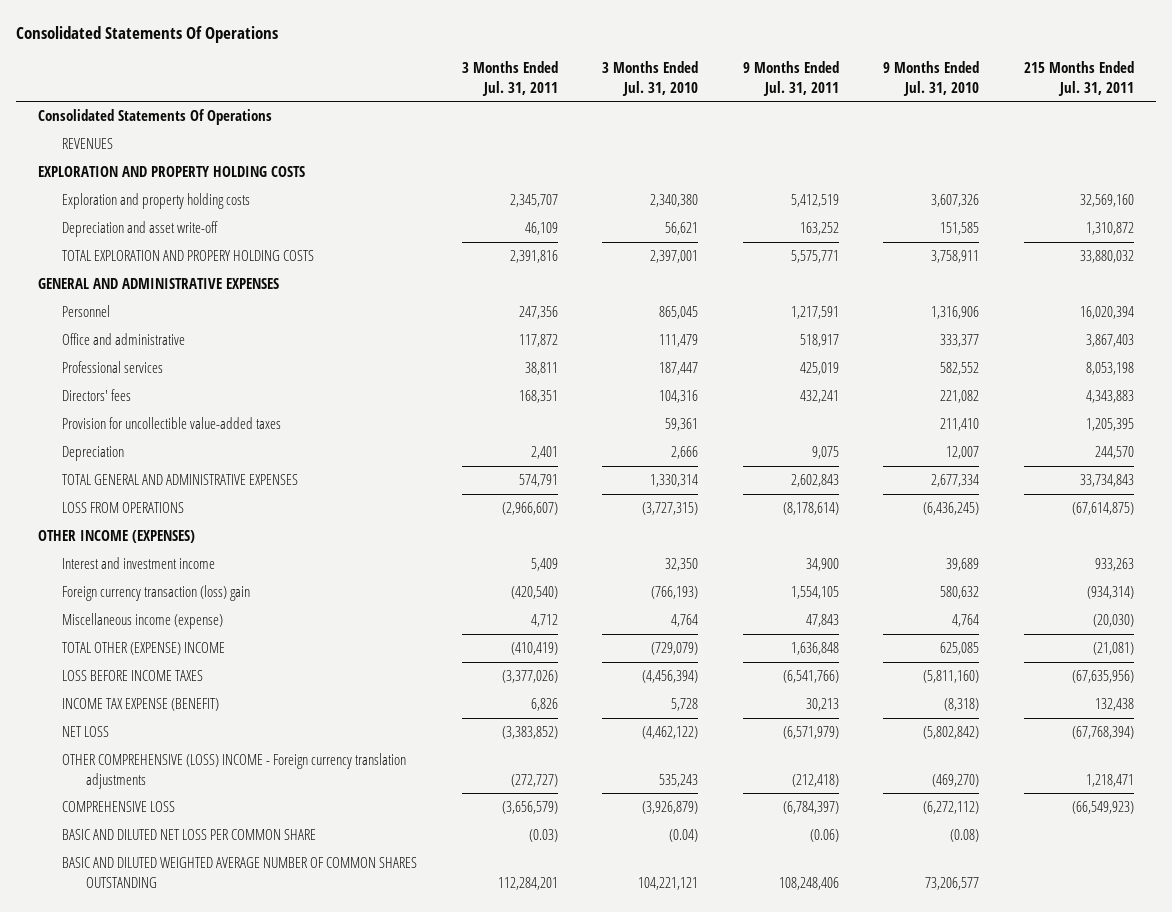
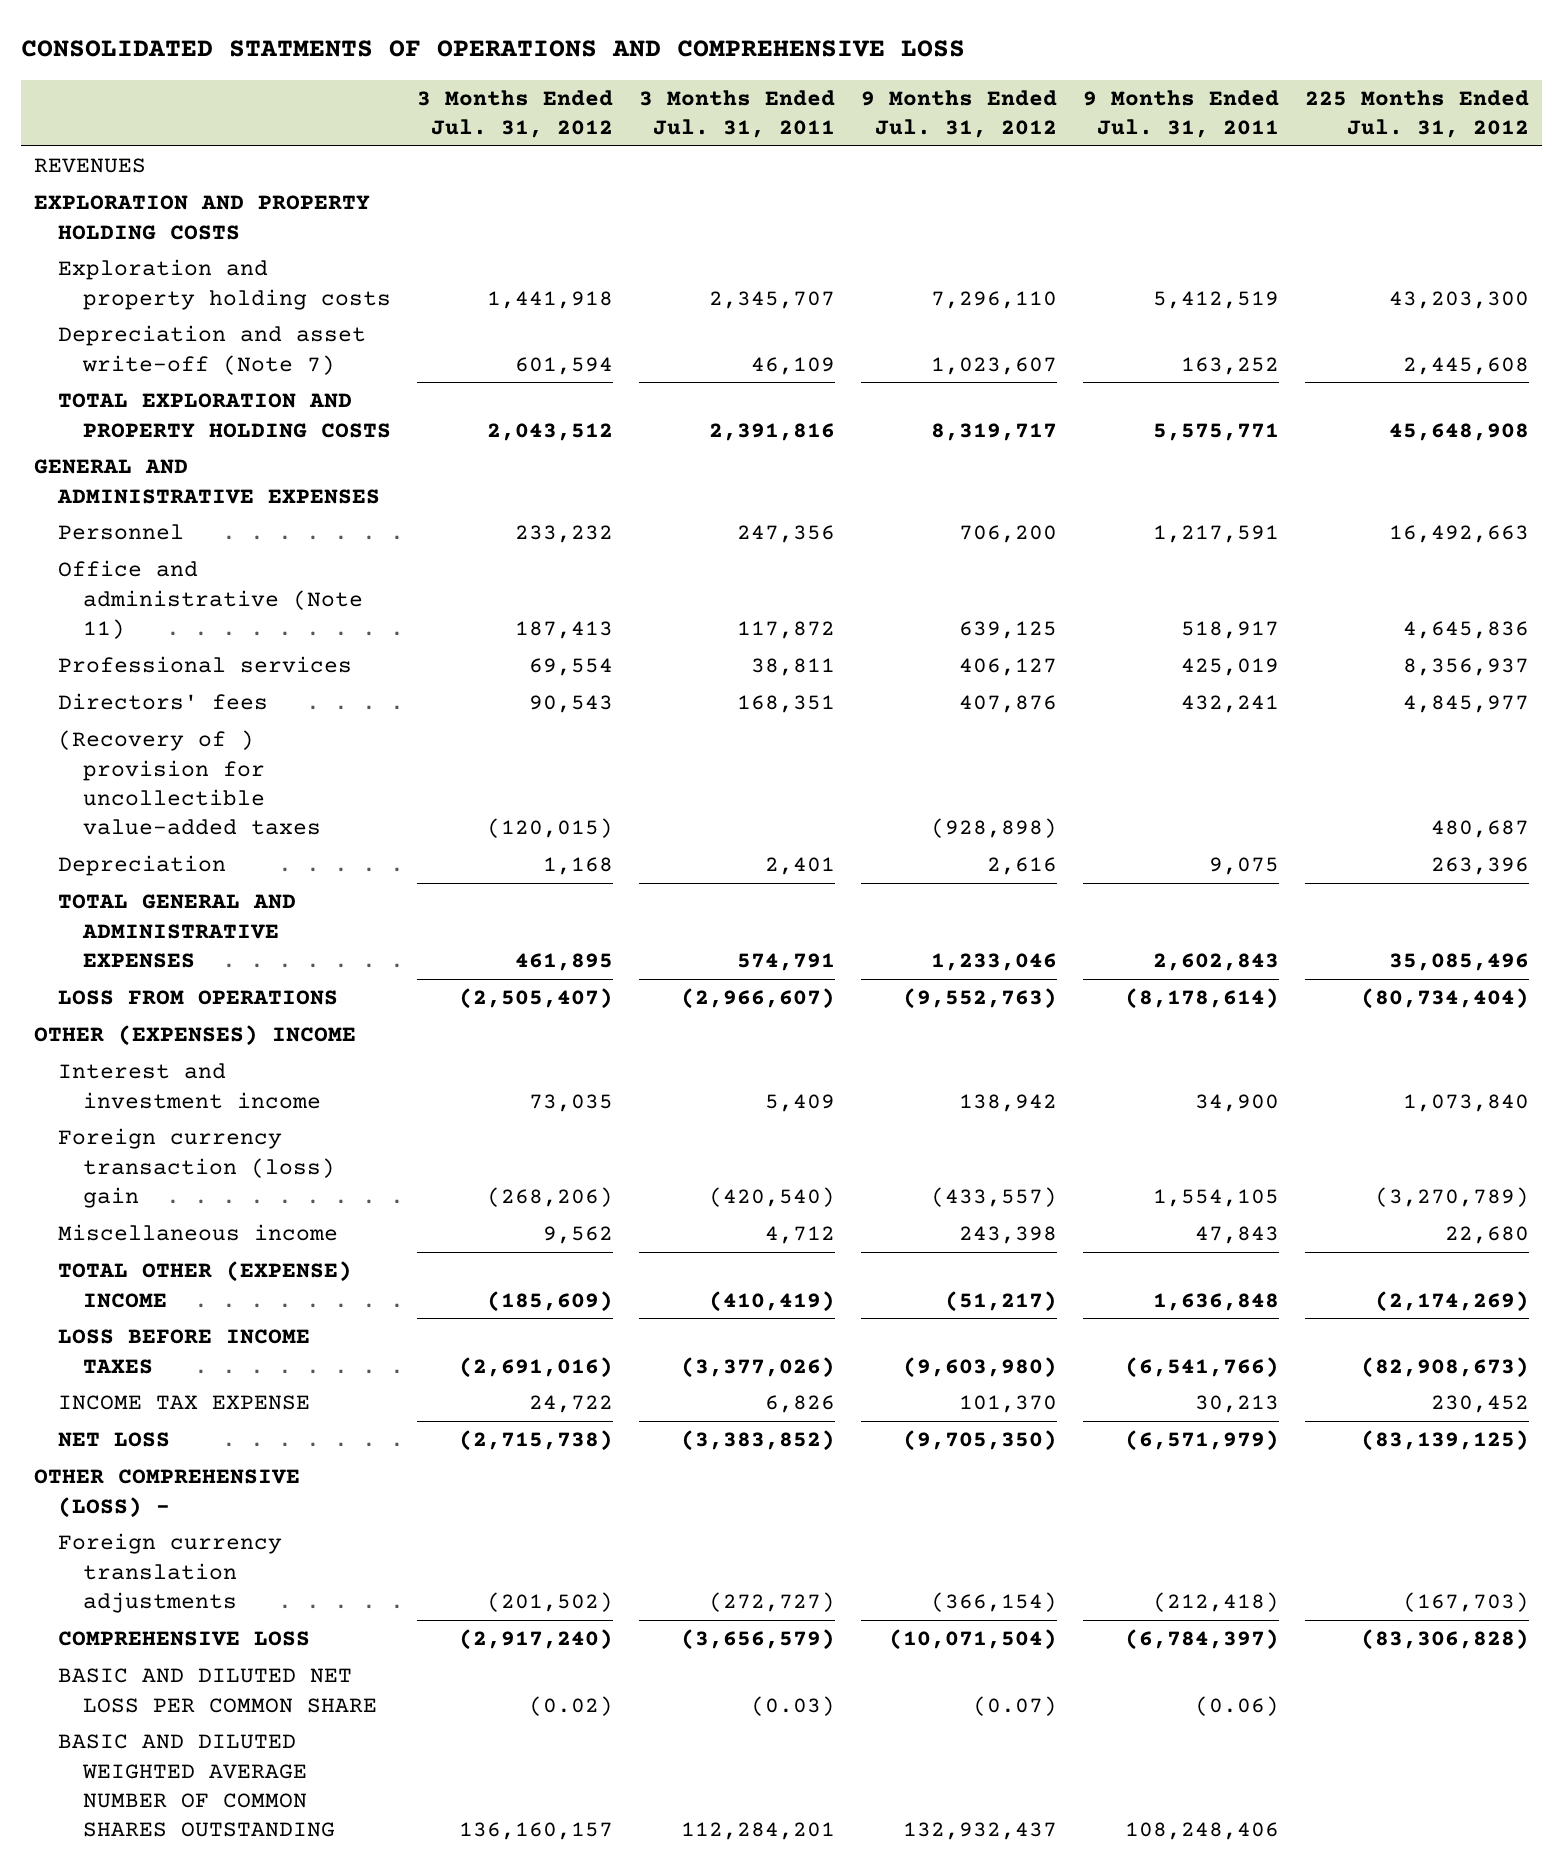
[15,26,278,44] Consolidated Statements Of Operations -> [20,40,965,58] CONSOLIDATED STATMENTS OF OPERATIONS AND COMPREHENSIVE LOSS
[602,61,699,96] 3 Months Ended Jul. 31, 2010 -> none
[883,61,980,96] 9 Months Ended Jul. 31, 2010 -> none
[1024,61,1135,96] 215 Months Ended Jul. 31, 2011 -> none
none -> [417,89,614,139] 3 Months Ended Jul. 31, 2012
none -> [860,89,1057,139] 9 Months Ended Jul. 31, 2012
none -> [1304,89,1529,139] 225 Months Ended Jul. 31, 2012
[38,109,273,126] Consolidated Statements Of Operations -> none
[61,221,218,238] Depreciation and asset write-off -> [58,325,367,375] Depreciation and asset write-off (Note 7)
[61,250,314,262] TOTAL EXPLORATION AND PROPERY HOLDING COSTS -> [58,393,392,438] TOTAL EXPLORATION AND PROPERTY HOLDING COSTS
[61,333,185,346] Office and administrative -> [58,560,364,639] Office and administrative (Note 11)
[61,417,281,430] Provision for uncollectible value-added taxes -> [58,730,322,836] (Recovery of ) provision for uncollectible value-added taxes
[38,530,196,544] OTHER INCOME (EXPENSES) -> [33,1025,356,1047] OTHER (EXPENSES) INCOME
[61,613,223,630] Miscellaneous income (expense) -> [58,1224,339,1242] Miscellaneous income
[61,698,219,712] INCOME TAX EXPENSE (BENEFIT) -> [58,1395,311,1411] INCOME TAX EXPENSE
none -> [33,1469,300,1518] OTHER COMPREHENSIVE (LOSS) -
[61,753,406,789] OTHER COMPREHENSIVE (LOSS) INCOME - Foreign currency translation adjustments -> [58,1533,283,1613] Foreign currency translation adjustments

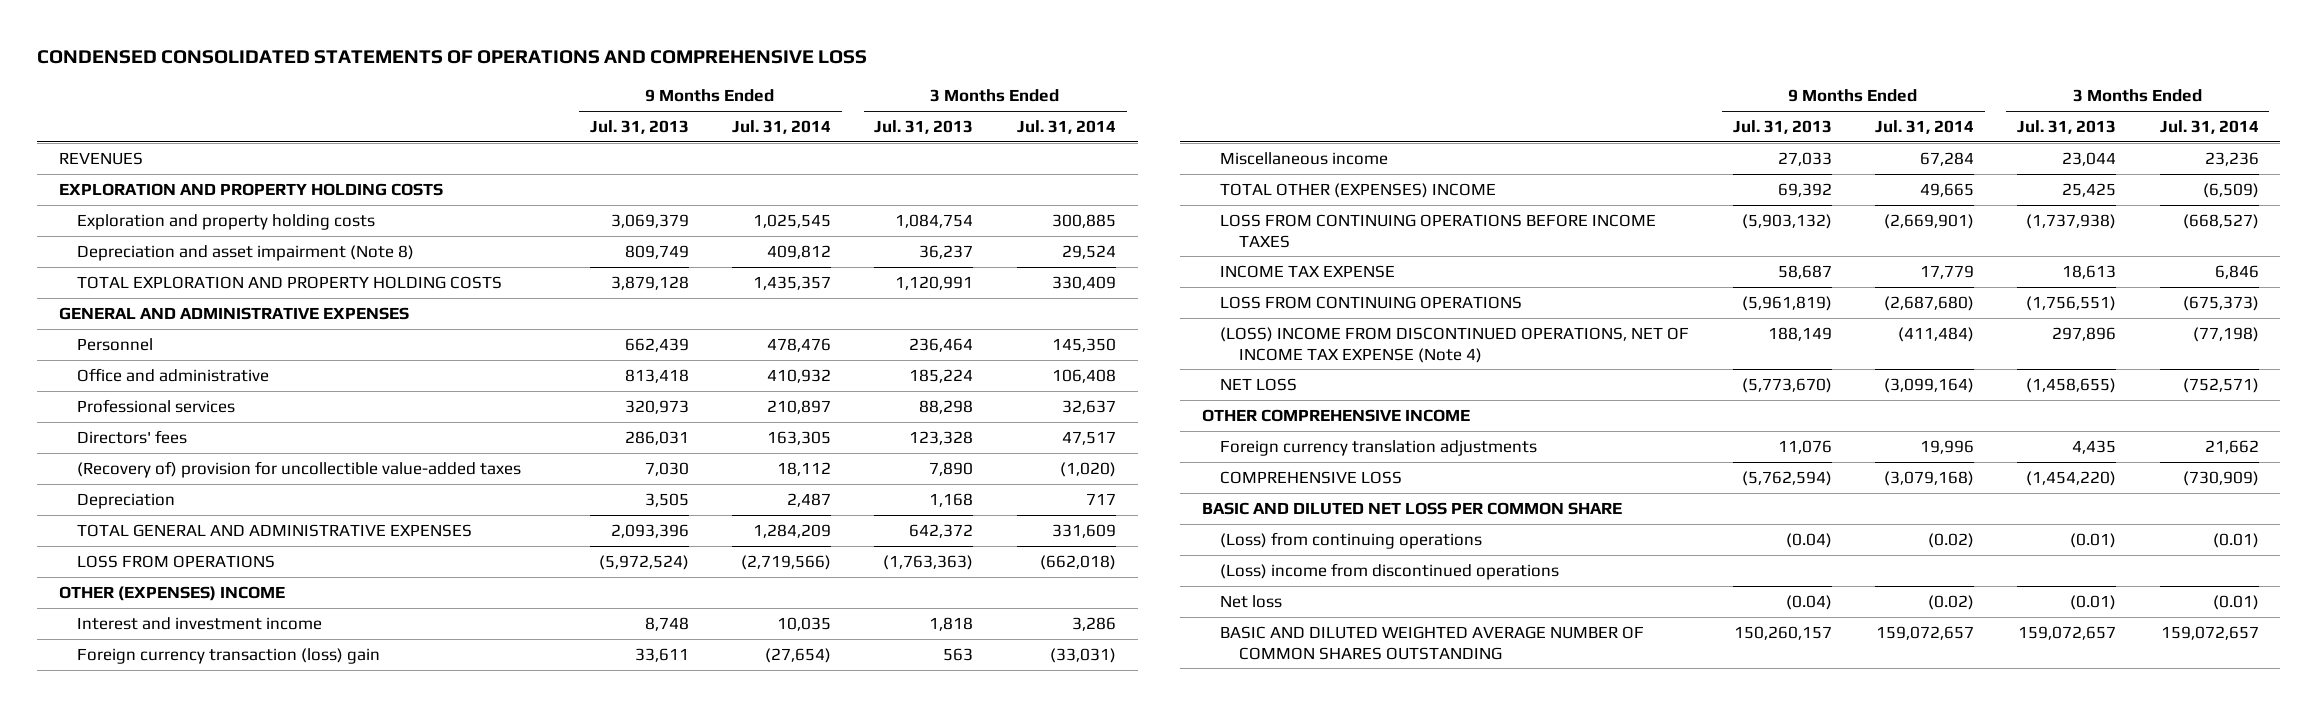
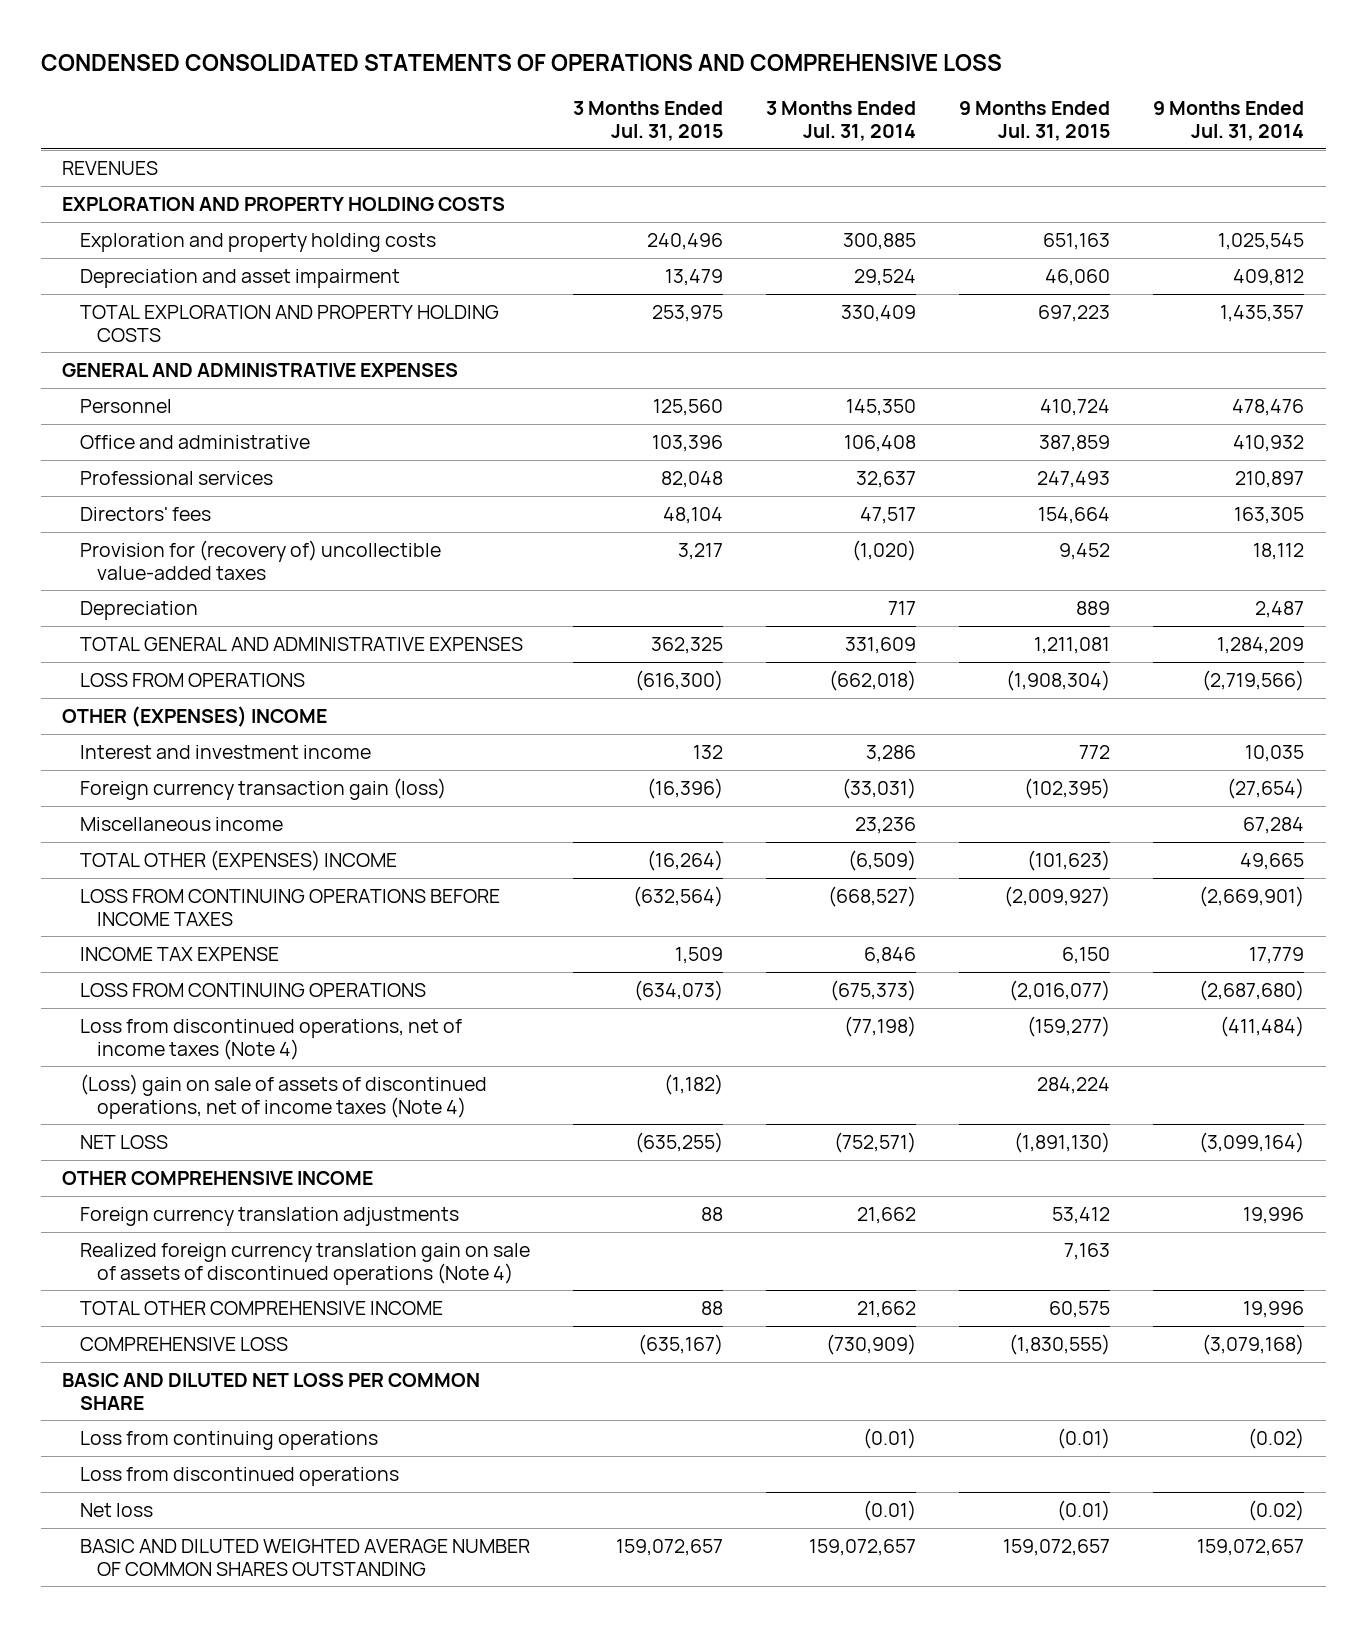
[589,119,689,134] Jul. 31, 2013 -> none
[874,119,974,134] Jul. 31, 2013 -> none
none -> [572,101,723,141] 3 Months Ended Jul. 31, 2015
none -> [959,101,1111,141] 9 Months Ended Jul. 31, 2015
[77,244,415,261] Depreciation and asset impairment (Note 8) -> [79,269,400,289] Depreciation and asset impairment
[77,460,522,478] (Recovery of) provision for uncollectible value-added taxes -> [79,540,441,580] Provision for (recovery of) uncollectible value-added taxes
[77,647,381,664] Foreign currency transaction (loss) gain -> [79,778,446,801] Foreign currency transaction gain (loss)
[1220,326,1690,363] (LOSS) INCOME FROM DISCONTINUED OPERATIONS, NET OF INCOME TAX EXPENSE (Note 4) -> [79,1019,462,1060] Loss from discontinued operations, net of income taxes (Note 4)
none -> [79,1074,487,1119] (Loss) gain on sale of assets of discontinued operations, net of income taxes (Note 4)
none -> [79,1243,530,1285] Realized foreign currency translation gain on sale of assets of discontinued operations (Note 4)
none -> [79,1301,443,1316] TOTAL OTHER COMPREHENSIVE INCOME
[1220,531,1483,549] (Loss) from continuing operations -> [79,1431,378,1451] Loss from continuing operations
[1220,562,1560,580] (Loss) income from discontinued operations -> [79,1467,399,1487] Loss from discontinued operations

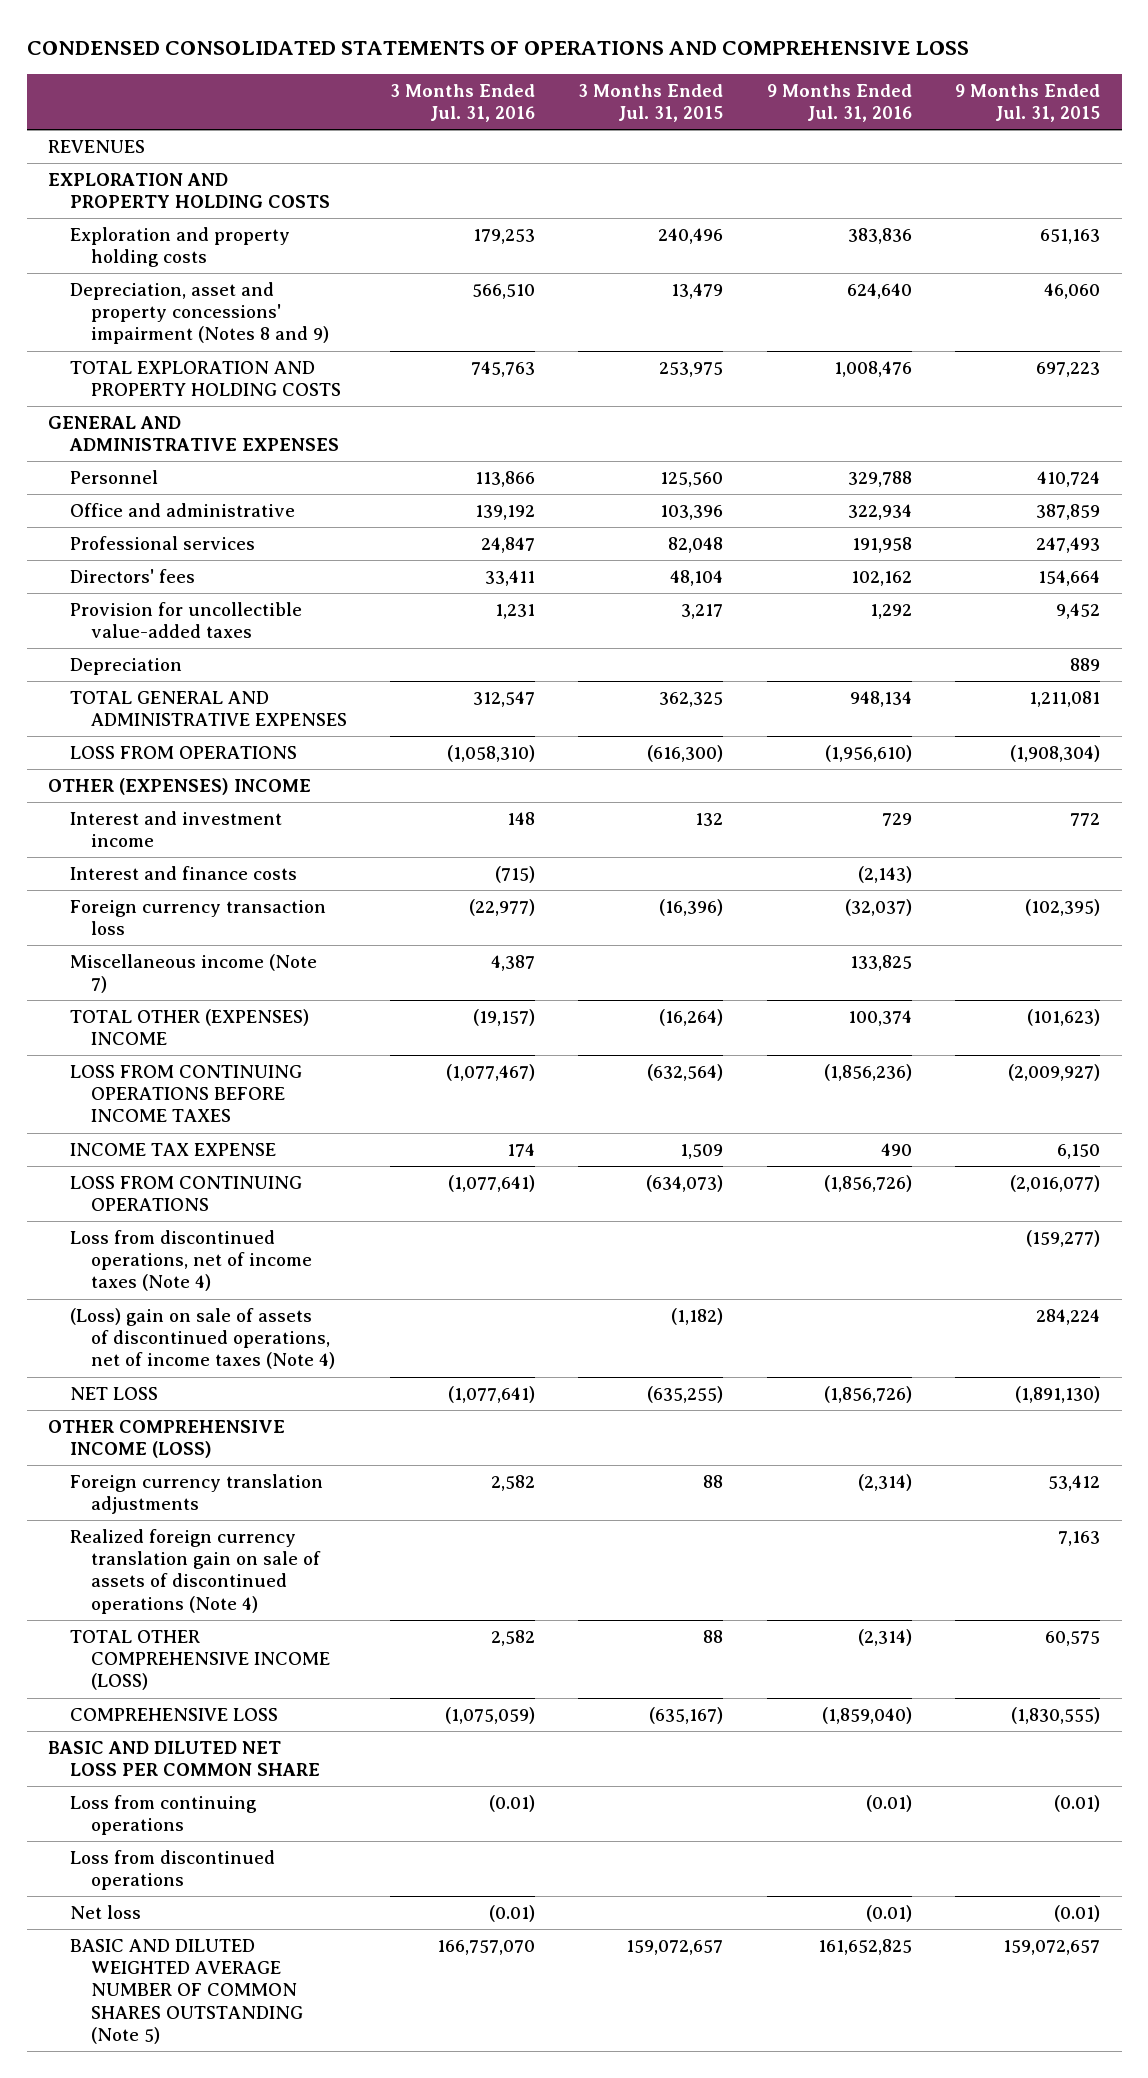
[766,101,917,141] 3 Months Ended Jul. 31, 2014 -> none
[1153,101,1305,141] 9 Months Ended Jul. 31, 2014 -> none
none -> [390,83,536,123] 3 Months Ended Jul. 31, 2016
none -> [766,83,912,123] 9 Months Ended Jul. 31, 2016
[79,269,400,289] Depreciation and asset impairment -> [69,281,330,345] Depreciation, asset and property concessions' impairment (Notes 8 and 9)
[79,540,441,580] Provision for (recovery of) uncollectible value-added taxes -> [69,601,302,639] Provision for uncollectible value-added taxes
none -> [69,865,297,880] Interest and finance costs
[79,778,446,801] Foreign currency transaction gain (loss) -> [69,899,326,936] Foreign currency transaction loss
[79,817,283,832] Miscellaneous income -> [69,953,317,994] Miscellaneous income (Note 7)
[62,1171,374,1186] OTHER COMPREHENSIVE INCOME -> [48,1419,286,1459] OTHER COMPREHENSIVE INCOME (LOSS)
[79,1301,443,1316] TOTAL OTHER COMPREHENSIVE INCOME -> [69,1629,331,1691] TOTAL OTHER COMPREHENSIVE INCOME (LOSS)
[79,1539,530,1576] BASIC AND DILUTED WEIGHTED AVERAGE NUMBER OF COMMON SHARES OUTSTANDING -> [69,1938,304,2044] BASIC AND DILUTED WEIGHTED AVERAGE NUMBER OF COMMON SHARES OUTSTANDING (Note 5)

